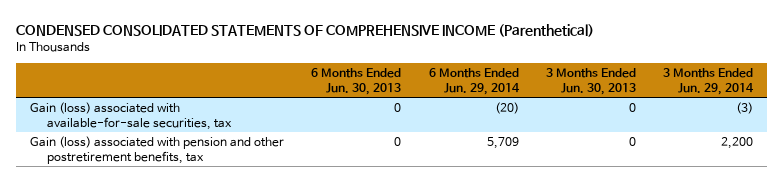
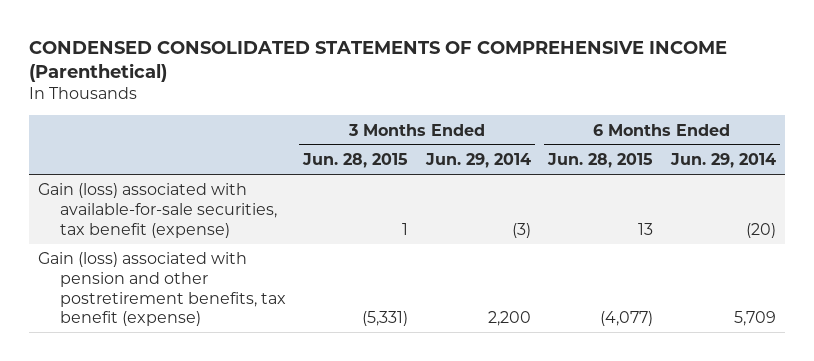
[311,67,402,95] 6 Months Ended Jun. 30, 2013 -> none
[545,67,636,95] 3 Months Ended Jun. 30, 2013 -> none
none -> [302,153,409,169] Jun. 28, 2015
none -> [547,153,654,169] Jun. 28, 2015
[29,102,232,130] Gain (loss) associated with available-for-sale securities, tax -> [37,183,277,238] Gain (loss) associated with available-for-sale securities, tax benefit (expense)
[29,136,284,164] Gain (loss) associated with pension and other postretirement benefits, tax -> [37,252,286,327] Gain (loss) associated with pension and other postretirement benefits, tax benefit (expense)

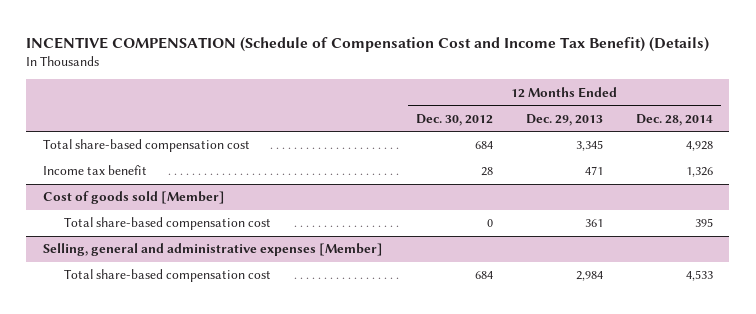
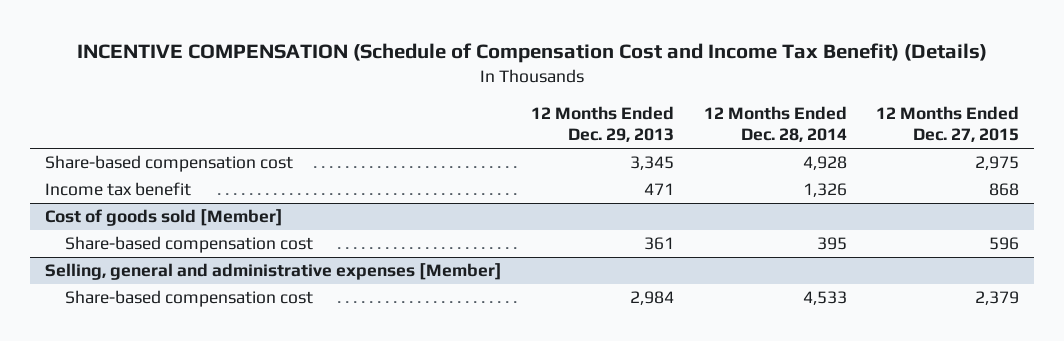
[415,113,493,126] Dec. 30, 2012 -> none
none -> [875,105,1019,143] 12 Months Ended Dec. 27, 2015
[42,139,250,153] Total share-based compensation cost -> [44,155,293,173] Share-based compensation cost
[63,217,271,231] Total share-based compensation cost -> [65,236,314,254] Share-based compensation cost
[63,269,271,283] Total share-based compensation cost -> [65,290,314,308] Share-based compensation cost

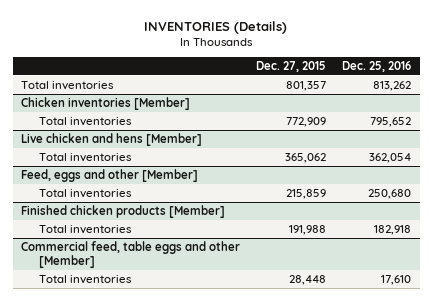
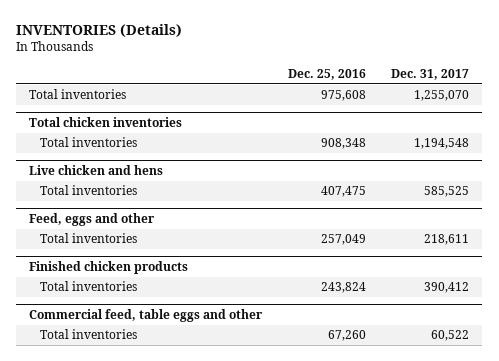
[256,61,327,73] Dec. 27, 2015 -> none
none -> [391,68,470,80] Dec. 31, 2017
[373,80,412,91] 813,262 -> [320,90,366,102] 975,608
[21,96,191,110] Chicken inventories [Member] -> [29,117,183,128] Total chicken inventories
[370,116,412,127] 795,652 -> [320,138,366,150] 908,348
[21,132,203,146] Live chicken and hens [Member] -> [29,165,164,176] Live chicken and hens
[369,152,412,163] 362,054 -> [320,186,366,198] 407,475
[21,168,199,182] Feed, eggs and other [Member] -> [29,213,156,227] Feed, eggs and other
[368,188,412,199] 250,680 -> [320,234,366,246] 257,049
[21,204,226,218] Finished chicken products [Member] -> [29,261,189,275] Finished chicken products
[374,224,412,235] 182,918 -> [320,282,366,294] 243,824
[21,240,241,269] Commercial feed, table eggs and other [Member] -> [29,309,264,323] Commercial feed, table eggs and other
[381,274,412,285] 17,610 -> [327,330,366,342] 67,260

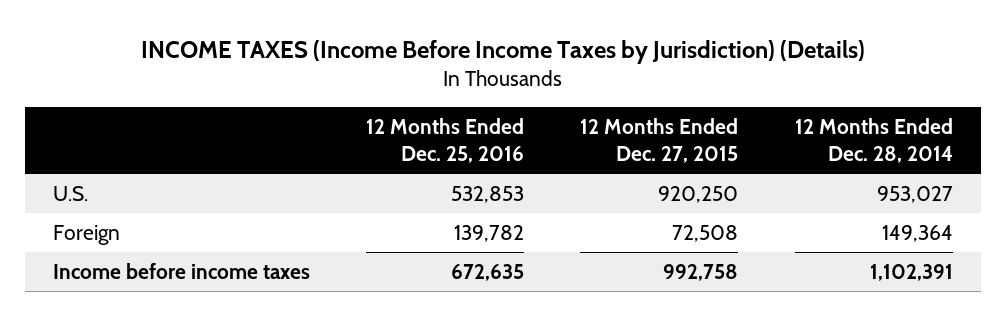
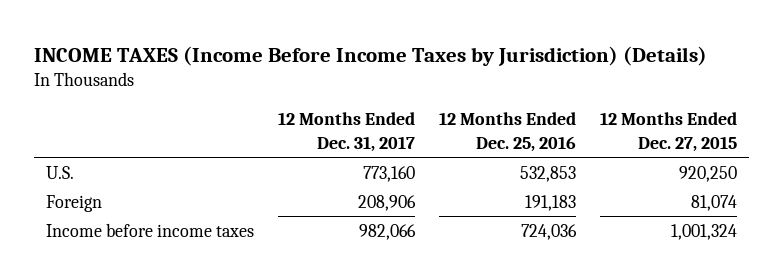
[794,118,953,163] 12 Months Ended Dec. 28, 2014 -> none
none -> [277,112,415,152] 12 Months Ended Dec. 31, 2017
[454,224,525,242] 139,782 -> [524,194,576,211] 191,183
[672,224,739,242] 72,508 -> [690,194,737,211] 81,074
[451,263,525,281] 672,635 -> [520,223,577,240] 724,036
[663,263,739,281] 992,758 -> [670,223,737,240] 1,001,324

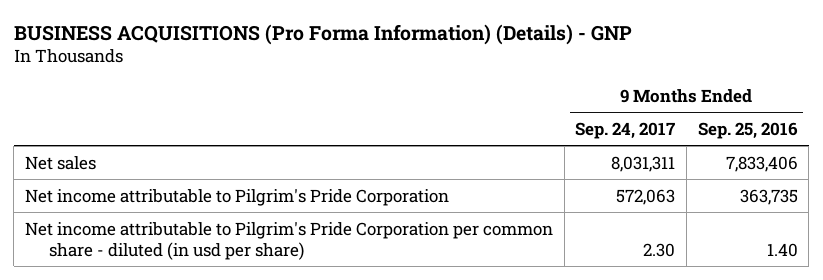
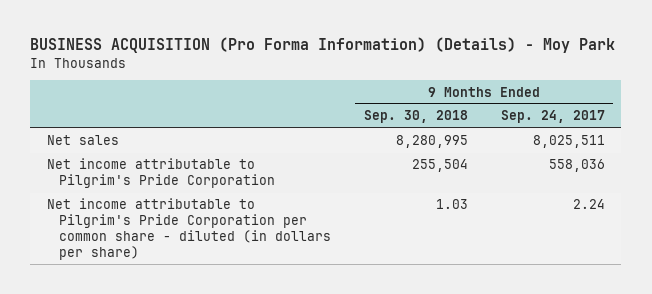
[13,23,632,45] BUSINESS ACQUISITIONS (Pro Forma Information) (Details) - GNP -> [30,37,616,54] BUSINESS ACQUISITION (Pro Forma Information) (Details) - Moy Park
[697,121,798,139] Sep. 25, 2016 -> none
none -> [363,110,468,124] Sep. 30, 2018
[611,155,676,172] 8,031,311 -> [532,135,605,149] 8,025,511
[616,188,676,205] 572,063 -> [548,159,605,173] 558,036
[24,221,553,260] Net income attributable to Pilgrim's Pride Corporation per common share - diluted (in usd per share) -> [46,198,331,261] Net income attributable to Pilgrim's Pride Corporation per common share - diluted (in dollars per share)
[643,242,676,257] 2.30 -> [572,199,605,210] 2.24

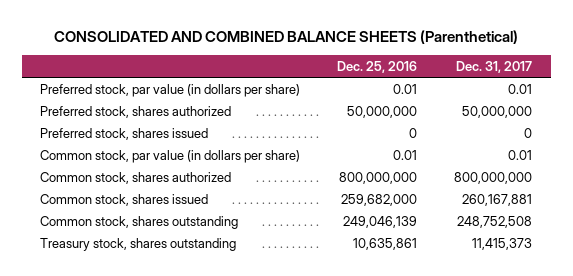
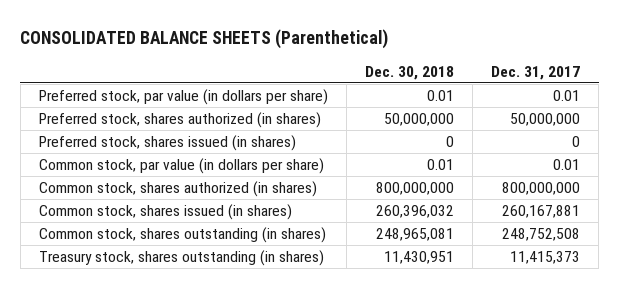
[54,30,519,45] CONSOLIDATED AND COMBINED BALANCE SHEETS (Parenthetical) -> [20,29,389,50] CONSOLIDATED BALANCE SHEETS (Parenthetical)
[337,61,418,74] Dec. 25, 2016 -> none
none -> [365,65,455,80] Dec. 30, 2018
[40,105,232,118] Preferred stock, shares authorized -> [38,112,321,129] Preferred stock, shares authorized (in shares)
[40,127,209,140] Preferred stock, shares issued -> [38,135,296,152] Preferred stock, shares issued (in shares)
[40,171,232,184] Common stock, shares authorized -> [38,181,317,198] Common stock, shares authorized (in shares)
[40,193,209,206] Common stock, shares issued -> [38,204,292,221] Common stock, shares issued (in shares)
[40,215,239,229] Common stock, shares outstanding -> [38,227,326,244] Common stock, shares outstanding (in shares)
[40,237,237,251] Treasury stock, shares outstanding -> [38,250,324,267] Treasury stock, shares outstanding (in shares)

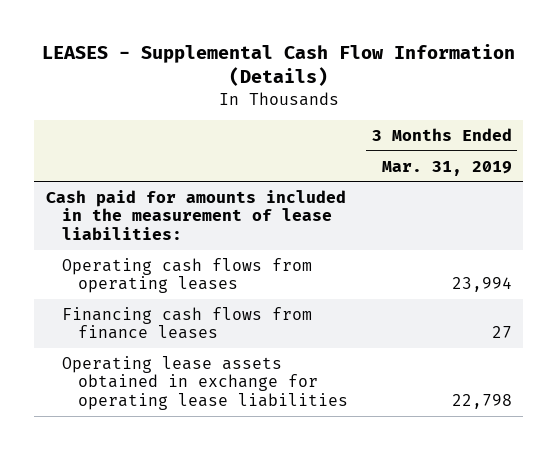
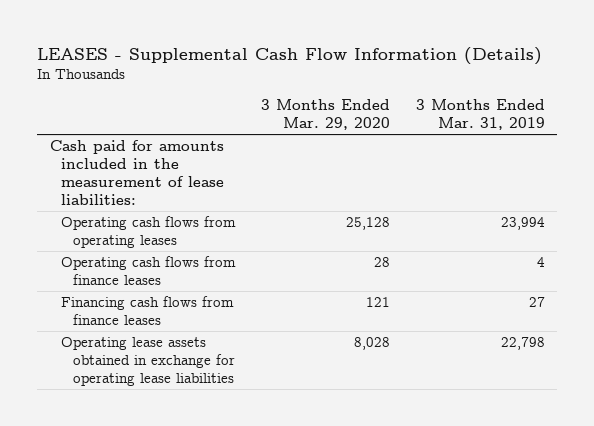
none -> [261,99,391,131] 3 Months Ended Mar. 29, 2020
none -> [61,256,237,286] Operating cash flows from finance leases

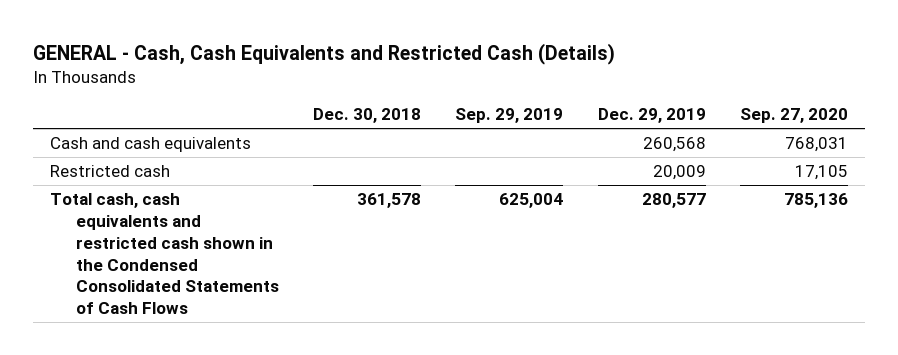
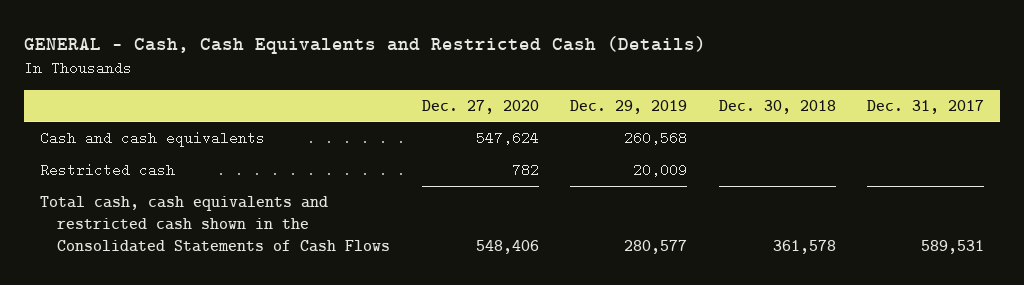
[455,108,564,124] Sep. 29, 2019 -> none
[739,108,848,124] Sep. 27, 2020 -> none
none -> [421,99,539,114] Dec. 27, 2020
none -> [867,99,985,114] Dec. 31, 2017
[50,193,279,315] Total cash, cash equivalents and restricted cash shown in the Condensed Consolidated Statements of Cash Flows -> [39,195,391,252] Total cash, cash equivalents and restricted cash shown in the Consolidated Statements of Cash Flows

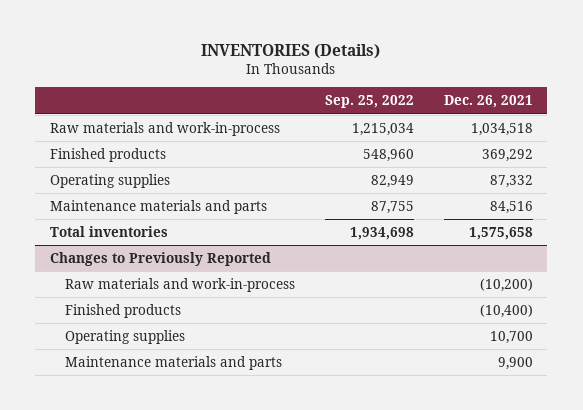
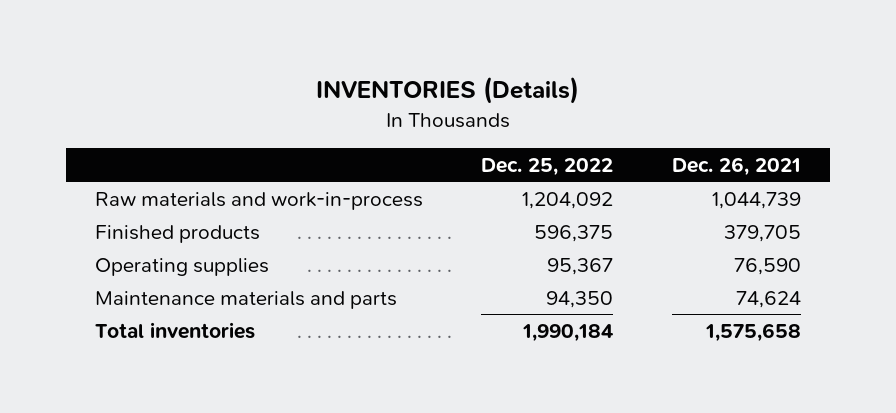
[324,95,414,109] Sep. 25, 2022 -> none
none -> [481,157,614,176] Dec. 25, 2022
[470,122,533,136] 1,034,518 -> [711,191,801,209] 1,044,739
[481,148,533,162] 369,292 -> [723,224,801,242] 379,705
[489,174,533,188] 87,332 -> [733,257,801,275] 76,590
[489,200,533,214] 84,516 -> [735,290,801,308] 74,624
[50,251,272,266] Changes to Previously Reported -> none
[64,277,295,292] Raw materials and work-in-process -> none
[64,303,181,318] Finished products -> none
[64,329,185,344] Operating supplies -> none
[64,355,282,370] Maintenance materials and parts -> none

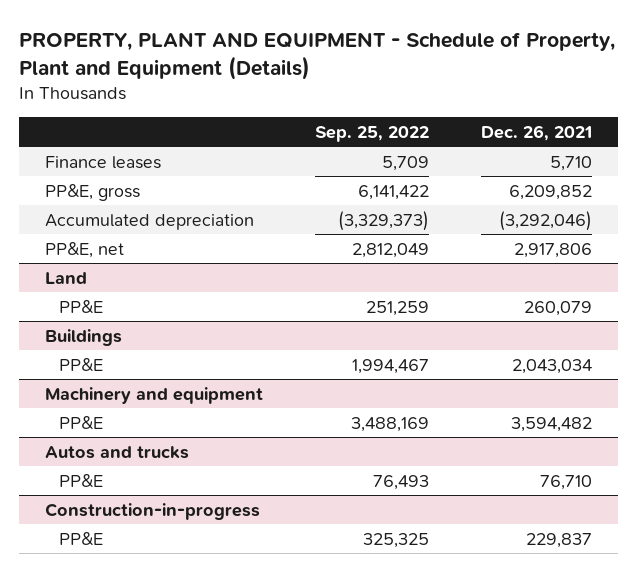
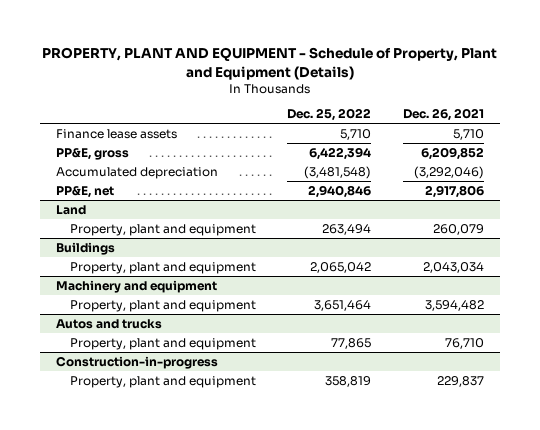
[314,125,429,142] Sep. 25, 2022 -> none
none -> [287,108,372,122] Dec. 25, 2022
[44,155,161,169] Finance leases -> [55,128,177,139] Finance lease assets
[58,299,103,313] PP&E -> [69,223,256,236] Property, plant and equipment
[58,357,103,371] PP&E -> [69,261,256,274] Property, plant and equipment
[58,415,103,429] PP&E -> [69,299,256,312] Property, plant and equipment
[58,473,103,487] PP&E -> [69,337,256,350] Property, plant and equipment
[58,531,103,545] PP&E -> [69,375,256,388] Property, plant and equipment

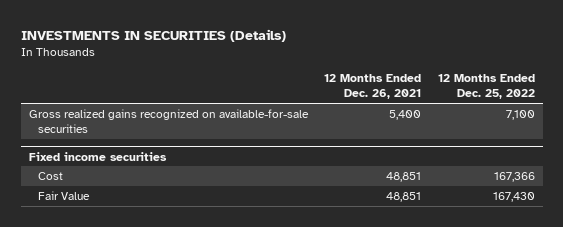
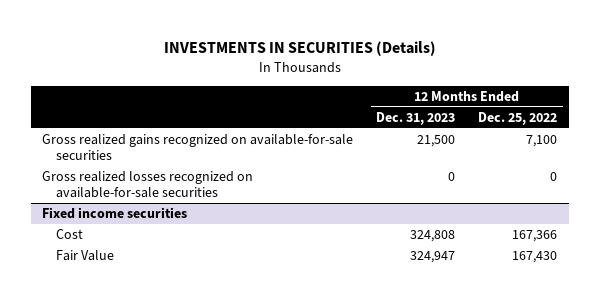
[324,74,422,100] 12 Months Ended Dec. 26, 2021 -> none
none -> [376,111,456,125] Dec. 31, 2023
none -> [42,171,254,199] Gross realized losses recognized on available-for-sale securities

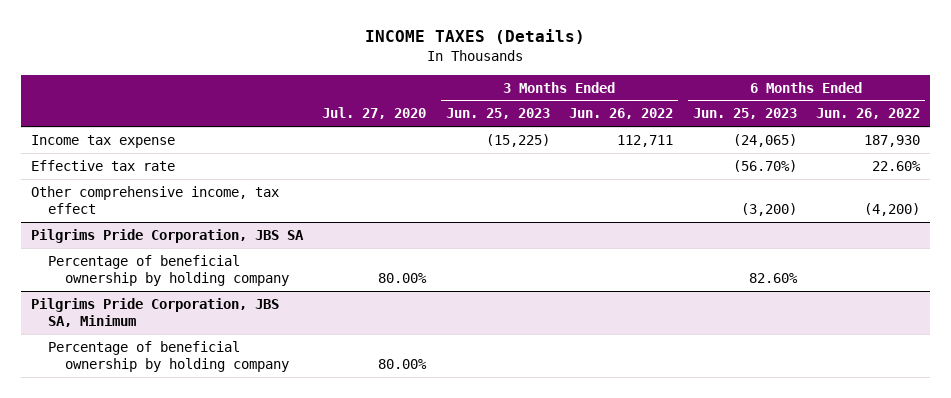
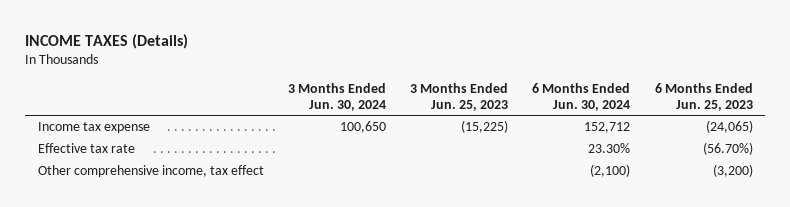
[322,107,427,120] Jul. 27, 2020 -> none
[569,108,674,120] Jun. 26, 2022 -> none
[816,108,921,120] Jun. 26, 2022 -> none
none -> [287,82,386,111] 3 Months Ended Jun. 30, 2024
none -> [532,82,631,111] 6 Months Ended Jun. 30, 2024
[30,228,304,243] Pilgrims Pride Corporation, JBS SA -> none
[47,254,289,287] Percentage of beneficial ownership by holding company -> none
[30,297,279,328] Pilgrims Pride Corporation, JBS SA, Minimum -> none
[47,340,289,373] Percentage of beneficial ownership by holding company -> none

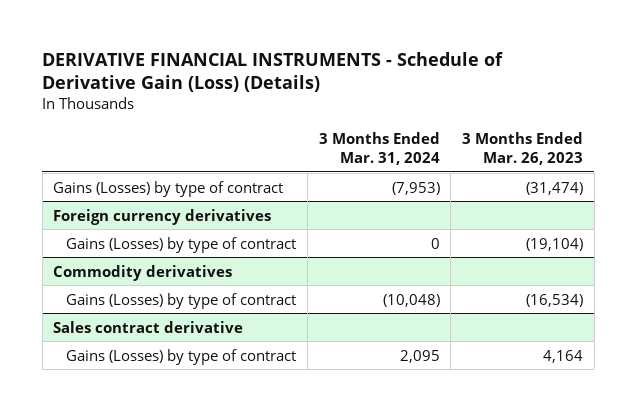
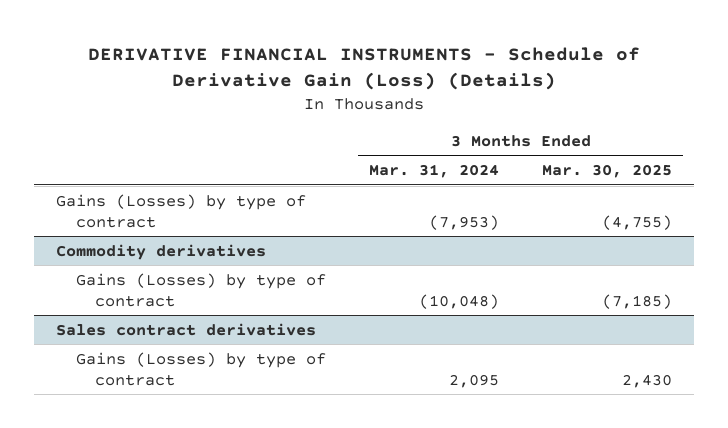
[462,131,584,165] 3 Months Ended Mar. 26, 2023 -> none
none -> [542,164,673,179] Mar. 30, 2025
[53,208,272,225] Foreign currency derivatives -> none
[65,236,296,253] Gains (Losses) by type of contract -> none
[53,320,244,333] Sales contract derivative -> [55,322,316,336] Sales contract derivatives

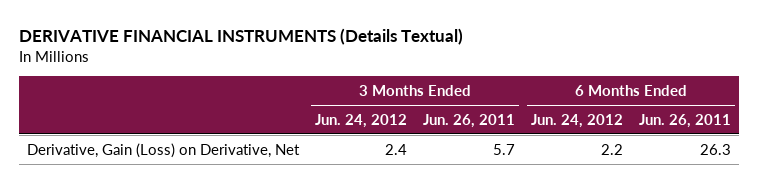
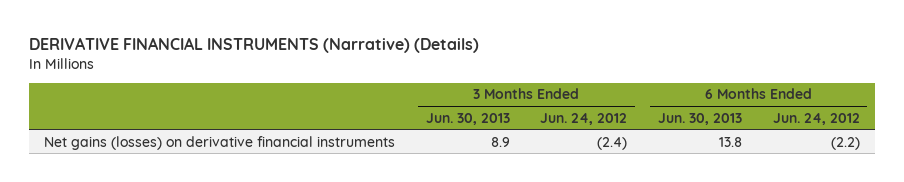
[19,28,464,46] DERIVATIVE FINANCIAL INSTRUMENTS (Details Textual) -> [28,37,479,54] DERIVATIVE FINANCIAL INSTRUMENTS (Narrative) (Details)
[423,113,516,128] Jun. 26, 2011 -> none
[639,113,732,128] Jun. 26, 2011 -> none
none -> [425,112,510,125] Jun. 30, 2013
none -> [657,112,742,125] Jun. 30, 2013
[27,142,301,158] Derivative, Gain (Loss) on Derivative, Net -> [44,135,396,150] Net gains (losses) on derivative financial instruments
[385,143,408,155] 2.4 -> [597,136,628,150] (2.4)
[601,143,624,155] 2.2 -> [830,136,860,150] (2.2)

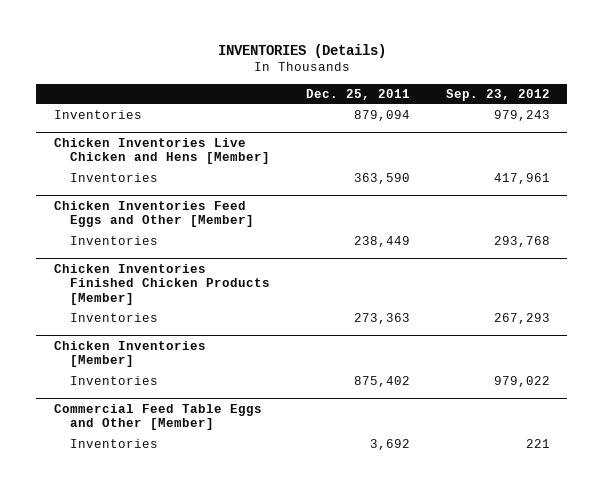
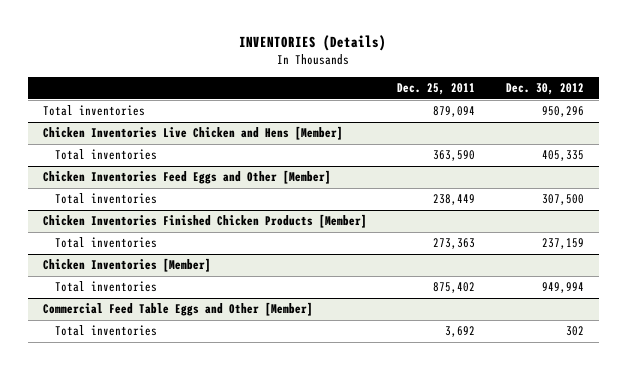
[445,88,550,101] Sep. 23, 2012 -> none
none -> [505,83,584,96] Dec. 30, 2012
[53,110,142,120] Inventories -> [42,105,145,117] Total inventories
[70,173,159,183] Inventories -> [54,149,157,161] Total inventories
[70,236,159,246] Inventories -> [54,193,157,205] Total inventories
[70,313,159,323] Inventories -> [54,237,157,249] Total inventories
[70,376,159,386] Inventories -> [54,281,157,293] Total inventories
[70,439,159,449] Inventories -> [54,325,157,337] Total inventories

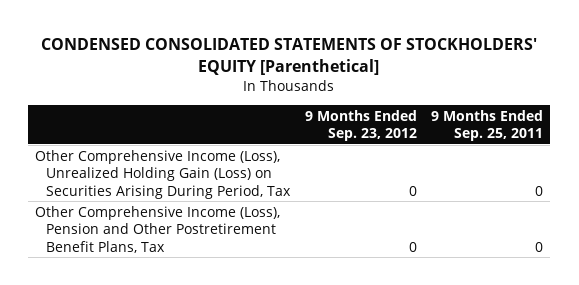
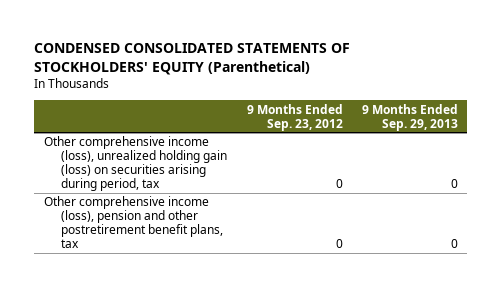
[41,37,538,75] CONDENSED CONSOLIDATED STATEMENTS OF STOCKHOLDERS' EQUITY [Parenthetical] -> [34,42,351,75] CONDENSED CONSOLIDATED STATEMENTS OF STOCKHOLDERS' EQUITY (Parenthetical)
[431,109,544,141] 9 Months Ended Sep. 25, 2011 -> none
none -> [361,103,458,131] 9 Months Ended Sep. 29, 2013
[35,149,292,199] Other Comprehensive Income (Loss), Unrealized Holding Gain (Loss) on Securities Arising During Period, Tax -> [43,136,228,192] Other comprehensive income (loss), unrealized holding gain (loss) on securities arising during period, tax
[35,205,281,253] Other Comprehensive Income (Loss), Pension and Other Postretirement Benefit Plans, Tax -> [43,196,224,249] Other comprehensive income (loss), pension and other postretirement benefit plans, tax

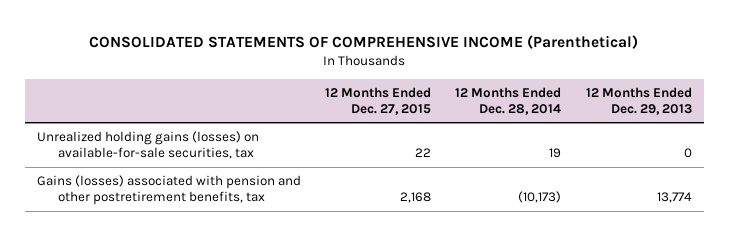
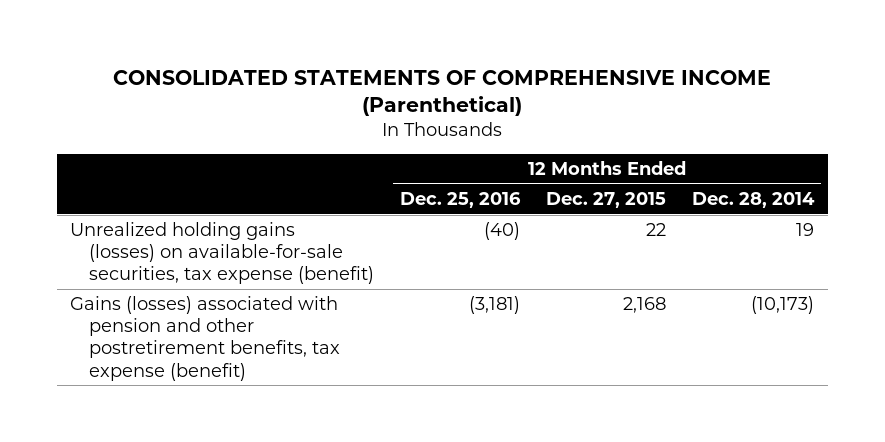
[585,86,692,116] 12 Months Ended Dec. 29, 2013 -> none
none -> [399,191,521,208] Dec. 25, 2016
[37,130,260,160] Unrealized holding gains (losses) on available-for-sale securities, tax -> [70,222,374,285] Unrealized holding gains (losses) on available-for-sale securities, tax expense (benefit)
[37,174,302,206] Gains (losses) associated with pension and other postretirement benefits, tax -> [70,296,340,381] Gains (losses) associated with pension and other postretirement benefits, tax expense (benefit)

